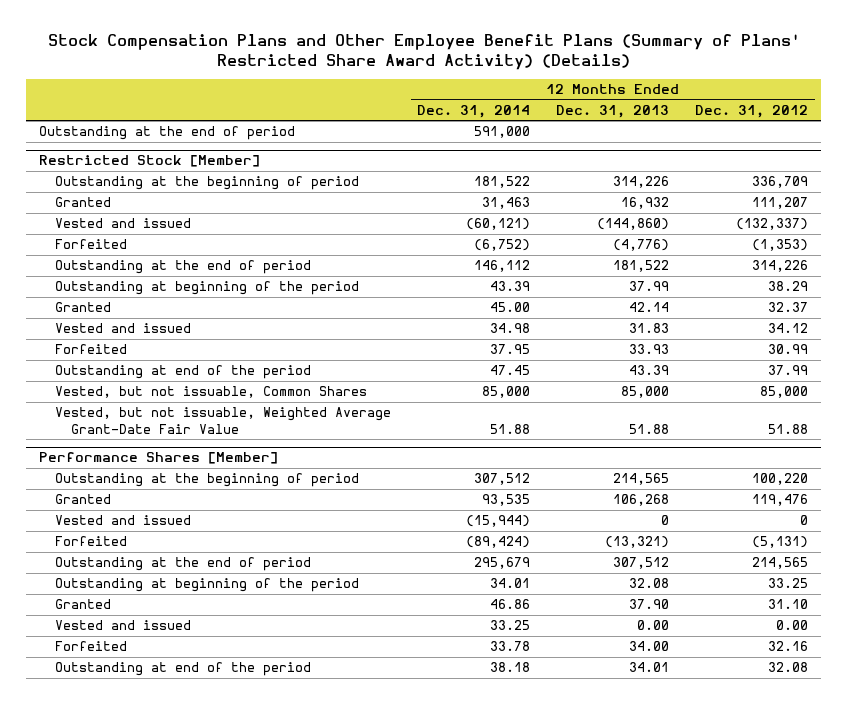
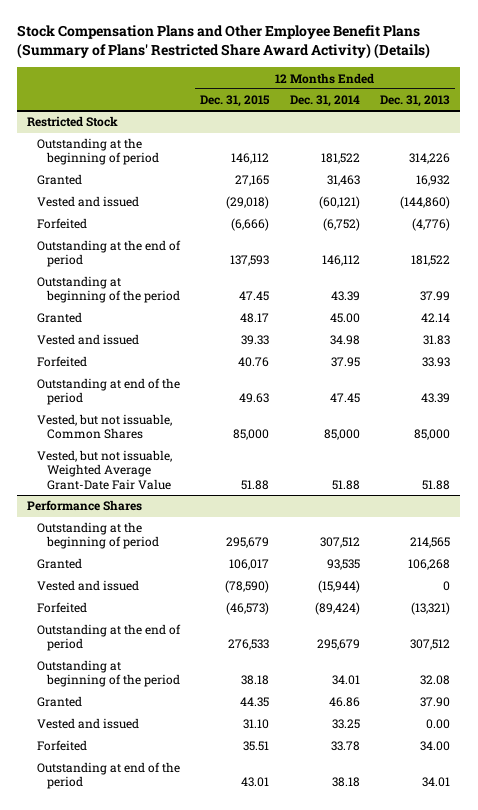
[695,105,809,119] Dec. 31, 2012 -> none
none -> [200,95,271,108] Dec. 31, 2015
[38,126,295,141] Outstanding at the end of period -> none
[38,155,260,168] Restricted Stock [Member] -> [27,116,119,128] Restricted Stock
[38,452,278,465] Performance Shares [Member] -> [27,500,143,512] Performance Shares

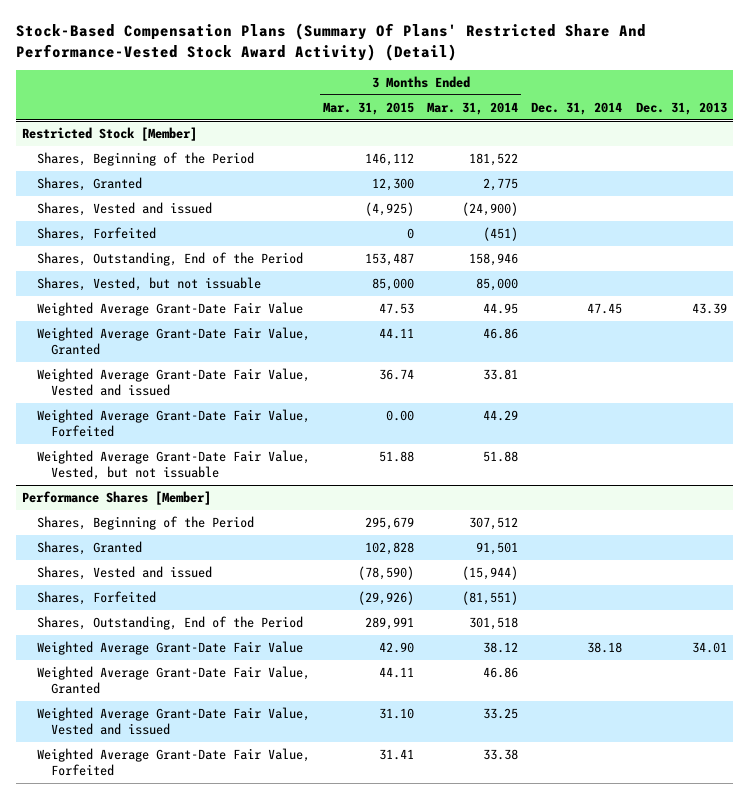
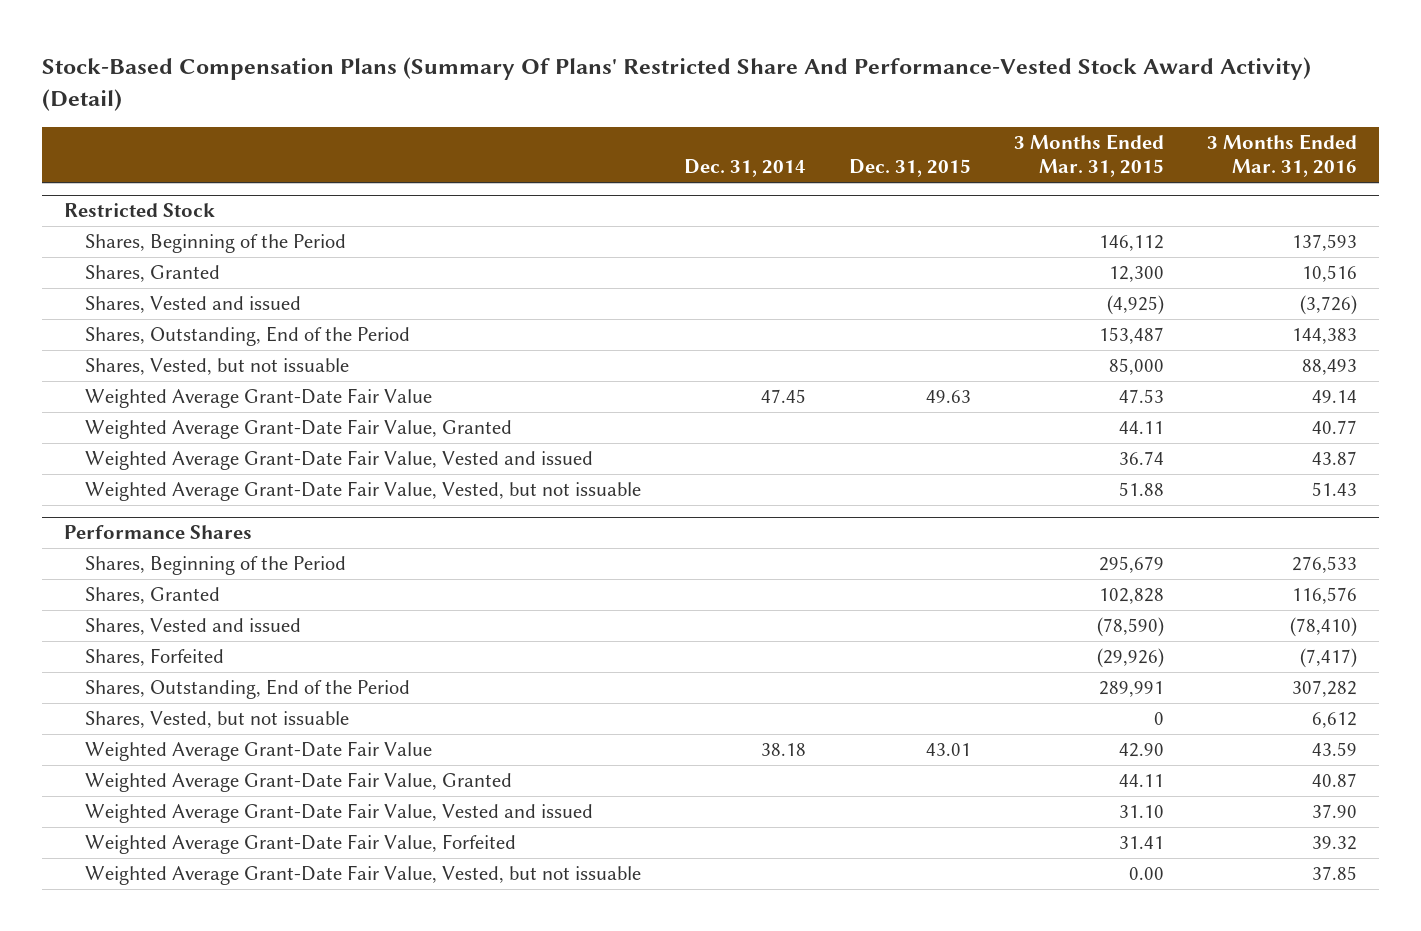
[427,101,519,115] Mar. 31, 2014 -> none
[635,101,727,115] Dec. 31, 2013 -> none
none -> [848,159,971,178] Dec. 31, 2015
none -> [1207,134,1358,178] 3 Months Ended Mar. 31, 2016
[22,127,198,142] Restricted Stock [Member] -> [63,203,215,218] Restricted Stock
[36,227,156,242] Shares, Forfeited -> none
[36,409,310,438] Weighted Average Grant-Date Fair Value, Forfeited -> none
[22,491,212,506] Performance Shares [Member] -> [63,525,252,540] Performance Shares
none -> [84,711,349,729] Shares, Vested, but not issuable
none -> [84,865,641,886] Weighted Average Grant-Date Fair Value, Vested, but not issuable

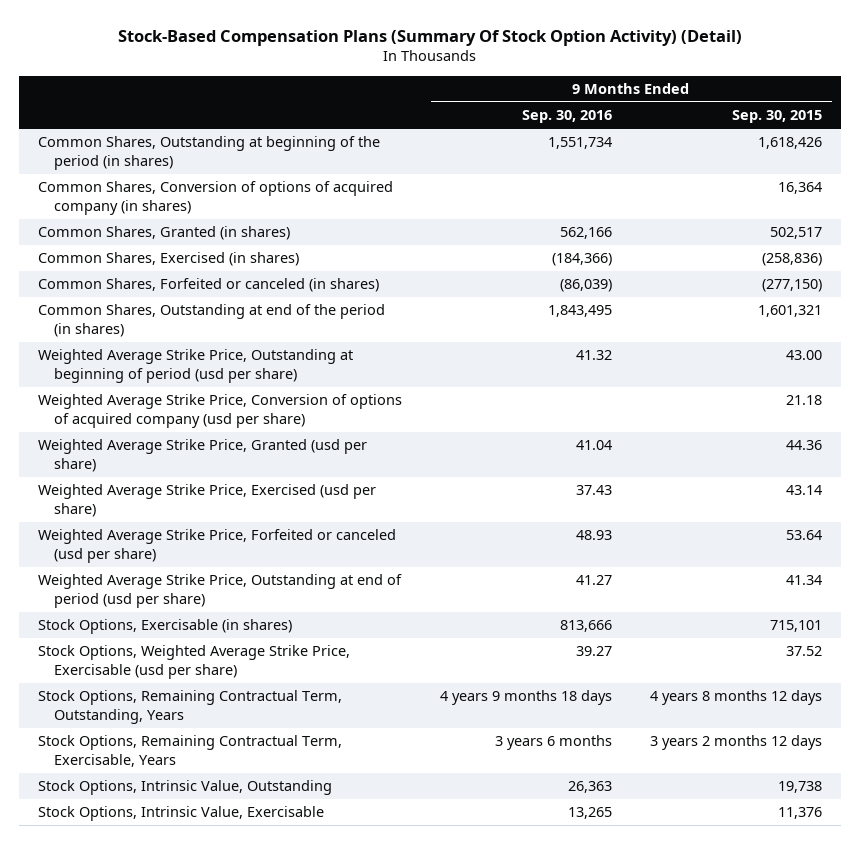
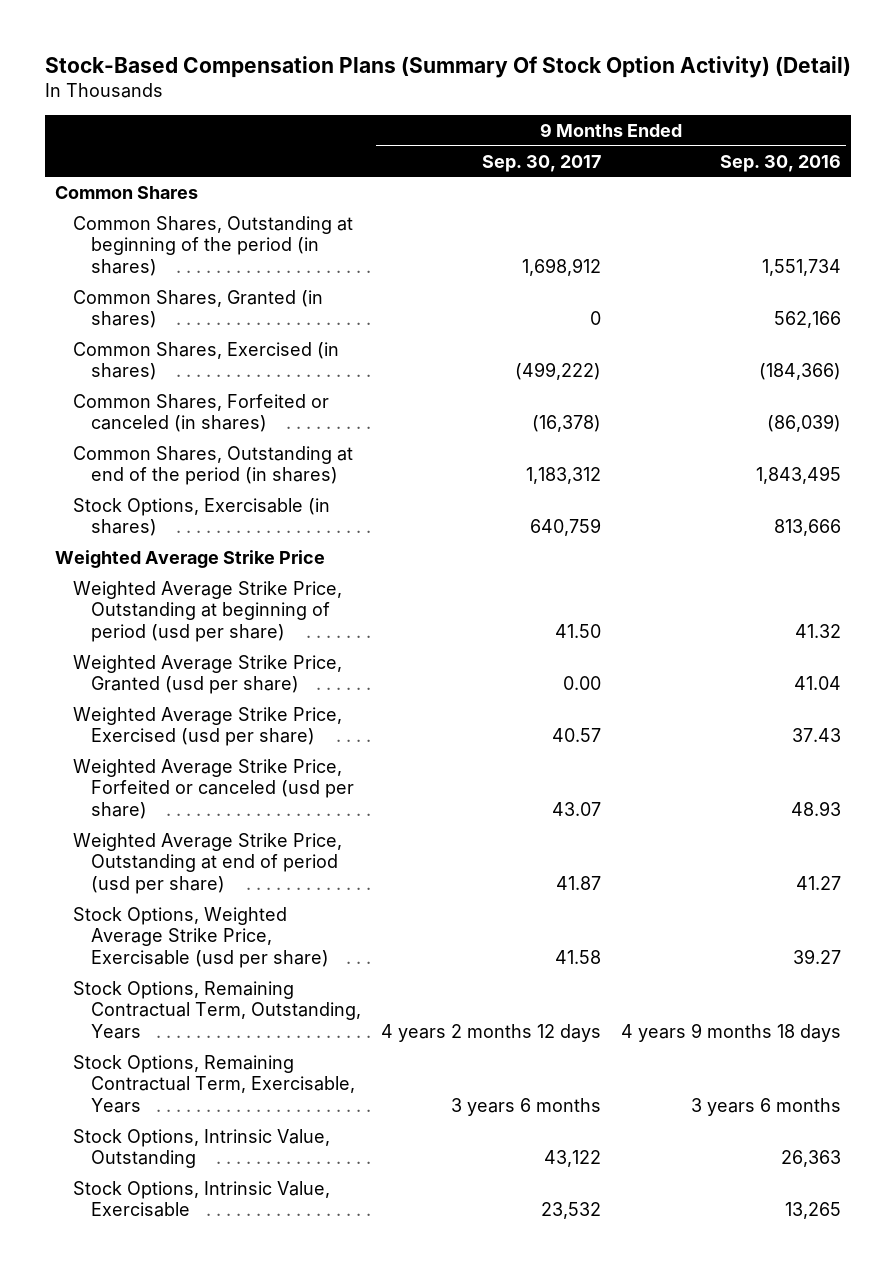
[732,110,823,124] Sep. 30, 2015 -> none
none -> [482,154,602,172] Sep. 30, 2017
none -> [54,185,198,199] Common Shares
[38,181,394,216] Common Shares, Conversion of options of acquired company (in shares) -> none
[38,619,293,635] Stock Options, Exercisable (in shares) -> [72,497,330,537] Stock Options, Exercisable (in shares)
none -> [54,549,325,568] Weighted Average Strike Price
[38,394,403,429] Weighted Average Strike Price, Conversion of options of acquired company (usd per share) -> none

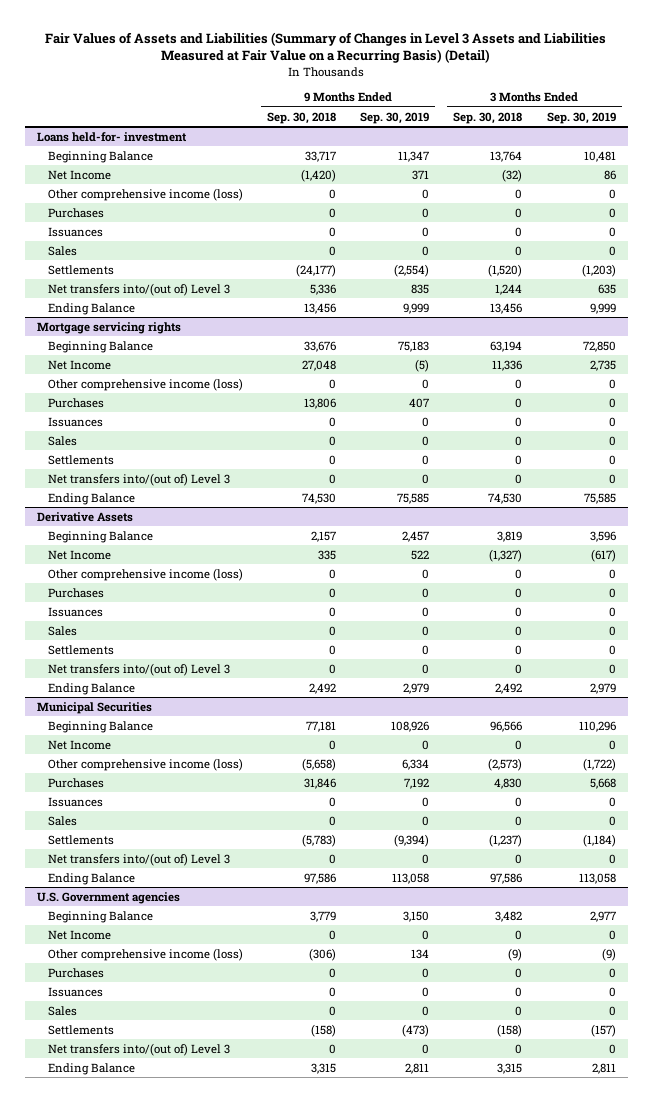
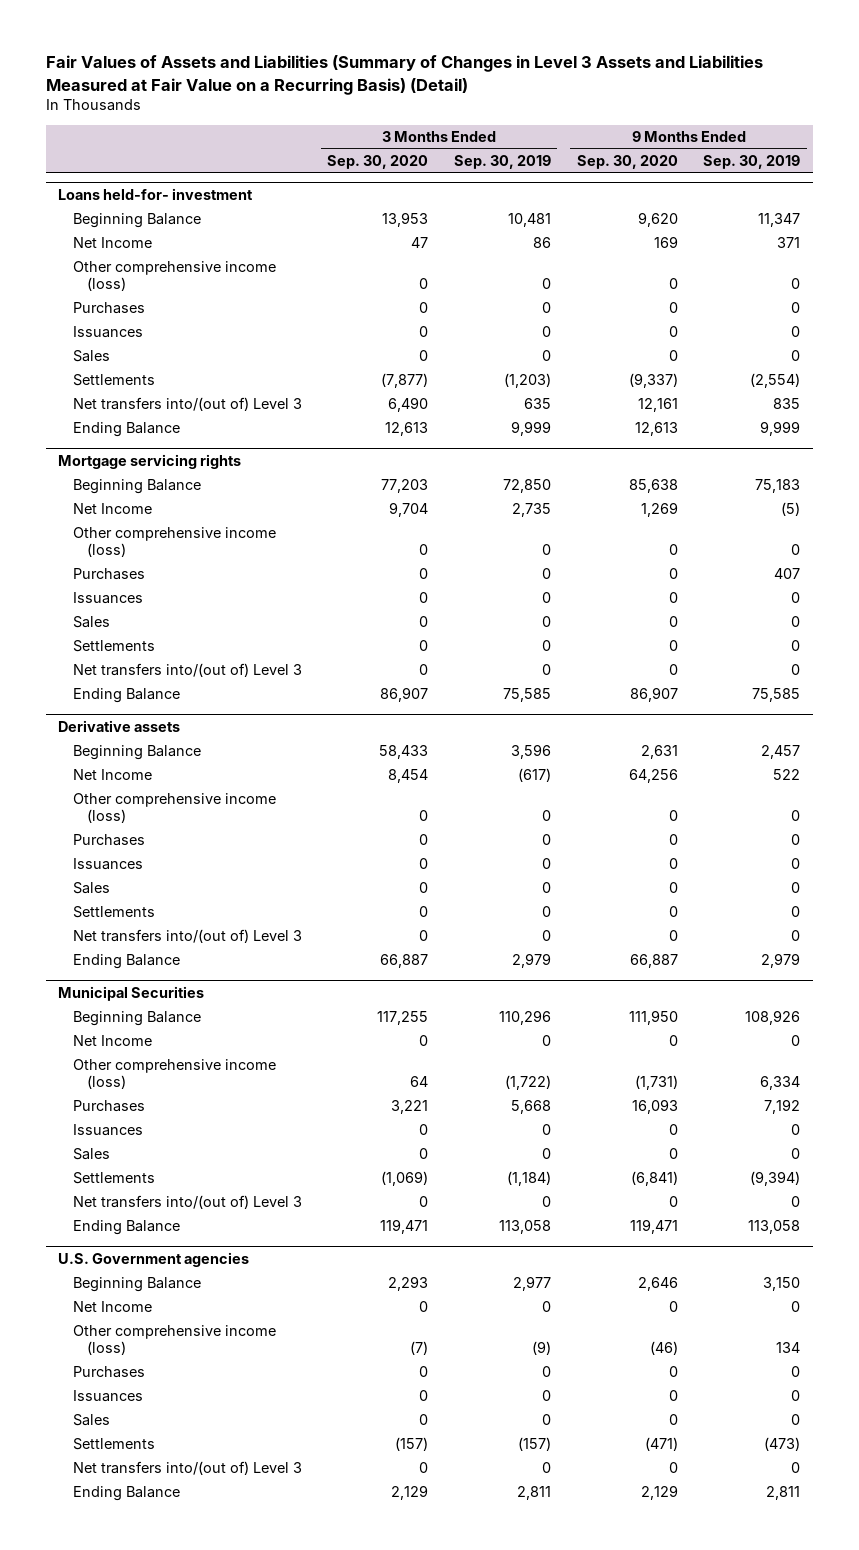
[266,111,336,124] Sep. 30, 2018 -> none
[453,111,523,124] Sep. 30, 2018 -> none
none -> [327,155,429,170] Sep. 30, 2020
none -> [576,155,678,170] Sep. 30, 2020
[36,511,133,522] Derivative Assets -> [58,719,181,732] Derivative assets

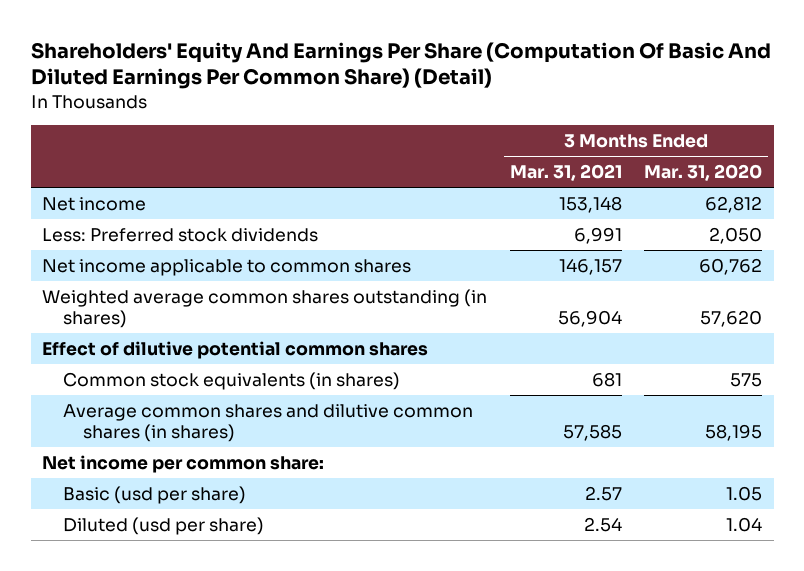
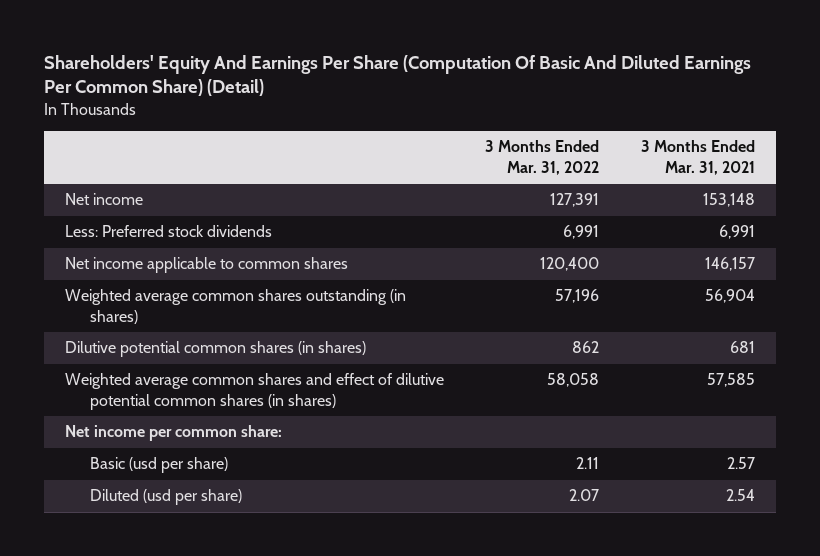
[644,164,763,182] Mar. 31, 2020 -> none
none -> [485,140,600,175] 3 Months Ended Mar. 31, 2022
[42,340,429,359] Effect of dilutive potential common shares -> none
[62,371,400,390] Common stock equivalents (in shares) -> [64,341,366,358] Dilutive potential common shares (in shares)
[62,403,473,442] Average common shares and dilutive common shares (in shares) -> [64,373,444,410] Weighted average common shares and effect of dilutive potential common shares (in shares)

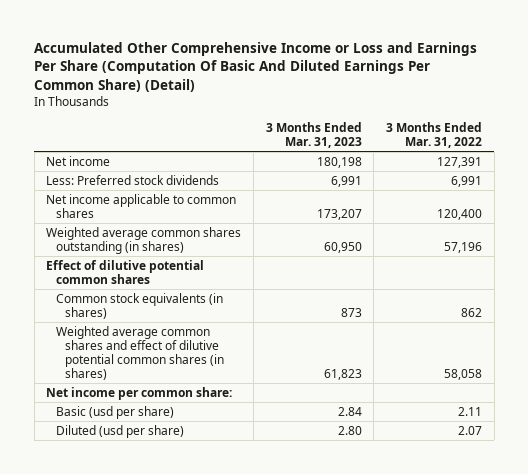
[43,54,751,97] Shareholders' Equity And Earnings Per Share (Computation Of Basic And Diluted Earnings Per Common Share) (Detail) -> [34,41,478,92] Accumulated Other Comprehensive Income or Loss and Earnings Per Share (Computation Of Basic And Diluted Earnings Per Common Share) (Detail)
[641,140,756,175] 3 Months Ended Mar. 31, 2021 -> none
none -> [265,121,362,148] 3 Months Ended Mar. 31, 2023
none -> [46,259,205,284] Effect of dilutive potential common shares
[64,341,366,358] Dilutive potential common shares (in shares) -> [55,292,223,319] Common stock equivalents (in shares)

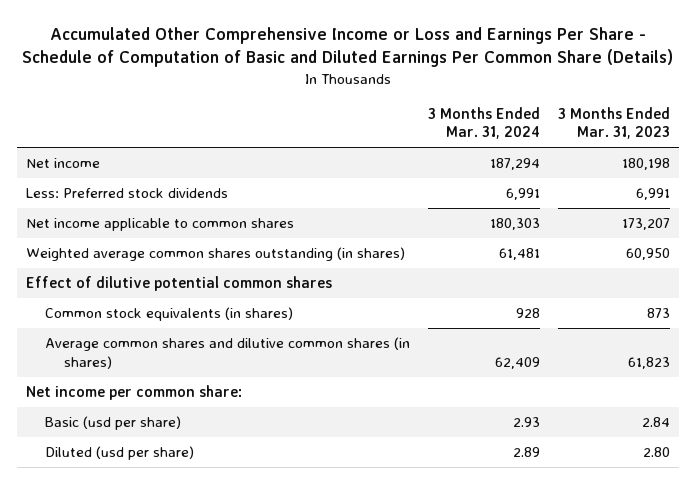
[34,41,478,92] Accumulated Other Comprehensive Income or Loss and Earnings Per Share (Computation Of Basic And Diluted Earnings Per Common Share) (Detail) -> [21,27,673,68] Accumulated Other Comprehensive Income or Loss and Earnings Per Share - Schedule of Computation of Basic and Diluted Earnings Per Common Share (Details)
[385,121,482,148] 3 Months Ended Mar. 31, 2022 -> none
none -> [427,106,540,140] 3 Months Ended Mar. 31, 2024
[55,325,224,380] Weighted average common shares and effect of dilutive potential common shares (in shares) -> [45,337,411,369] Average common shares and dilutive common shares (in shares)

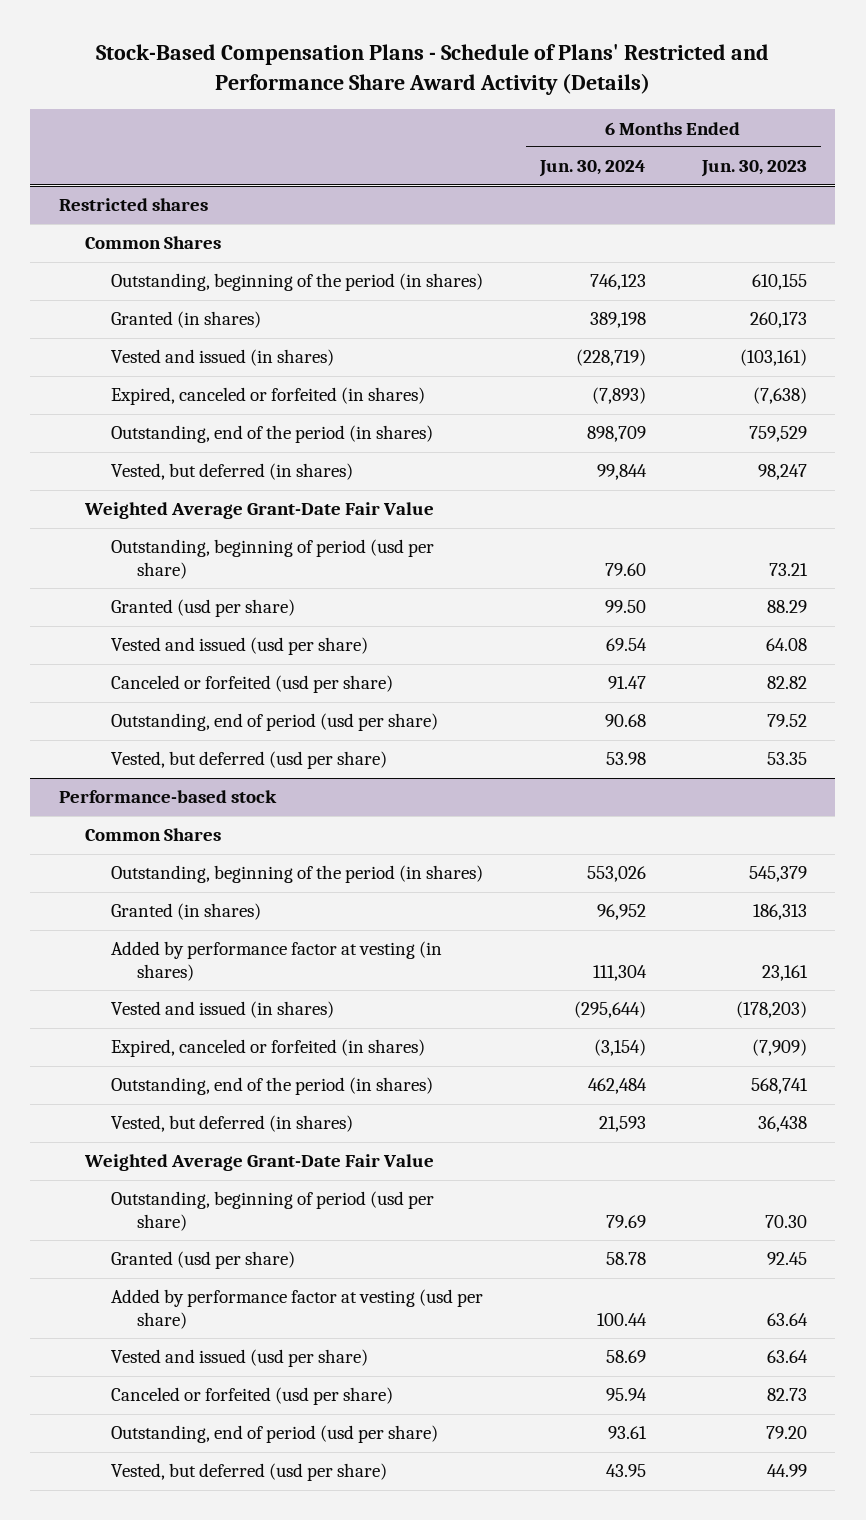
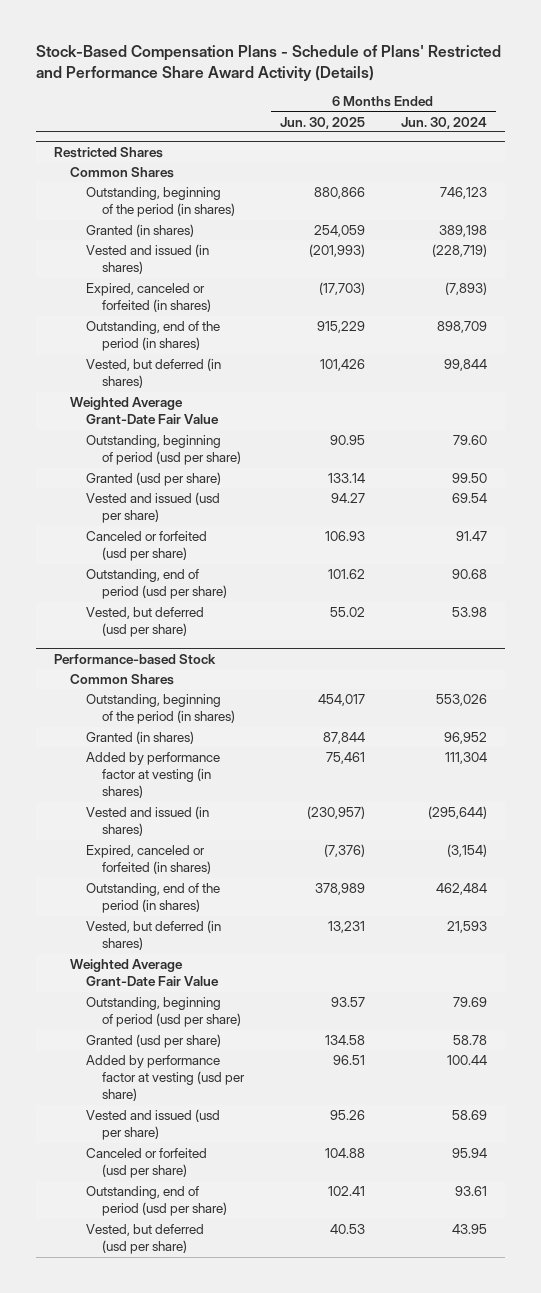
[701,160,808,178] Jun. 30, 2023 -> none
none -> [279,116,365,129] Jun. 30, 2025
[58,198,208,212] Restricted shares -> [54,146,164,158] Restricted Shares
[58,790,277,804] Performance-based stock -> [54,653,217,665] Performance-based Stock

